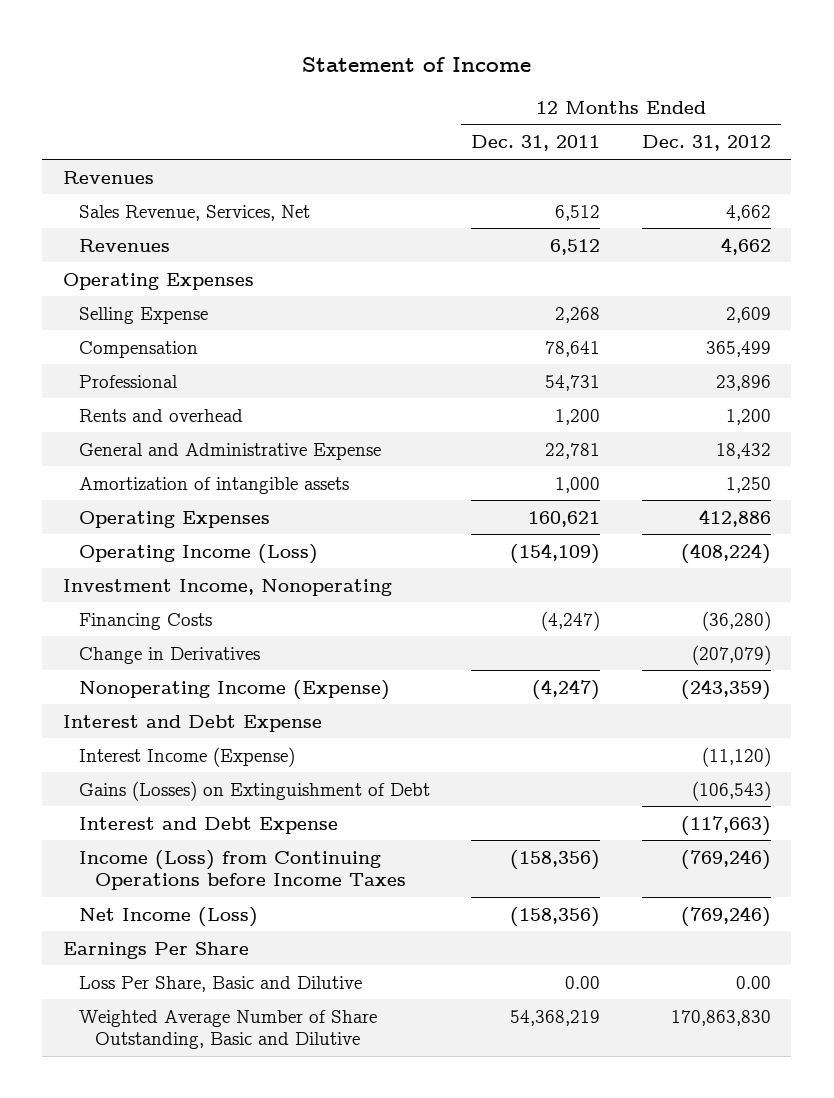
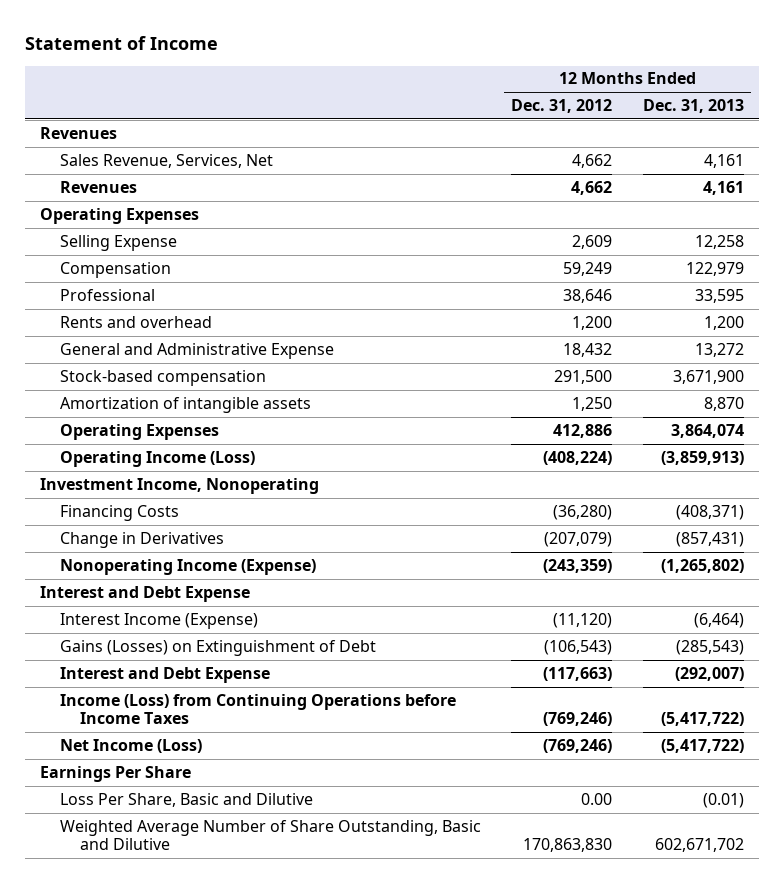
[471,135,601,152] Dec. 31, 2011 -> none
none -> [642,99,744,114] Dec. 31, 2013
[705,340,771,357] 365,499 -> [563,261,613,276] 59,249
[715,374,771,391] 23,896 -> [563,288,613,303] 38,646
none -> [60,369,267,386] Stock-based compensation

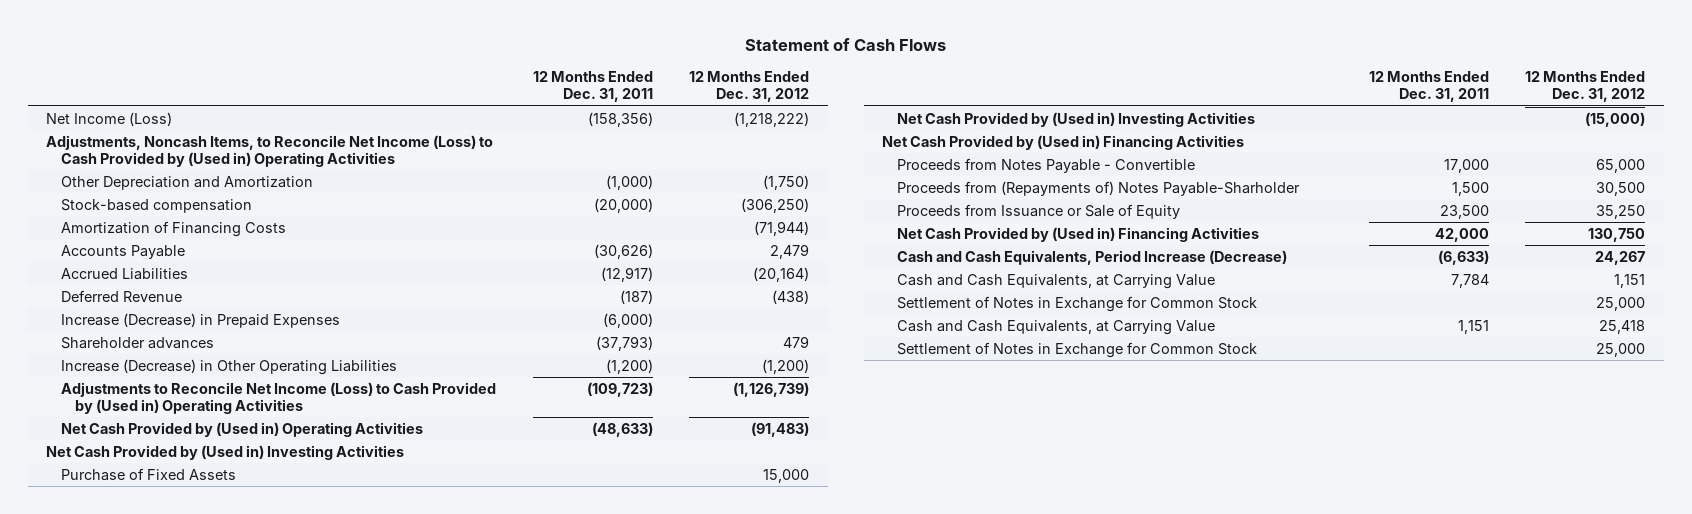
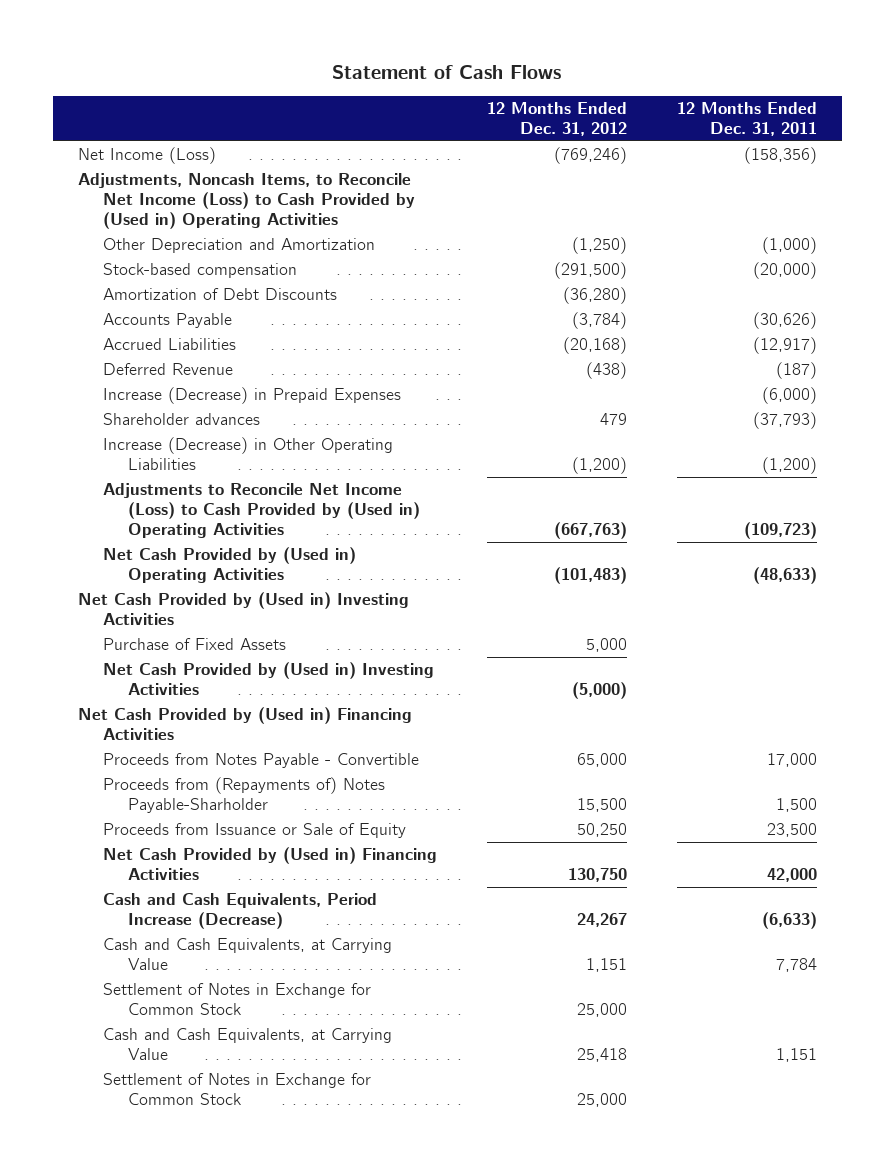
[734,111,810,127] (1,218,222) -> [553,147,627,165] (769,246)
[763,174,810,190] (1,750) -> [571,237,627,255] (1,250)
[741,197,810,213] (306,250) -> [553,262,627,280] (291,500)
[60,220,286,237] Amortization of Financing Costs -> [102,288,337,301] Amortization of Debt Discounts
[754,220,810,236] (71,944) -> [562,287,627,305] (36,280)
[770,243,810,259] 2,479 -> [571,312,627,330] (3,784)
[753,266,810,282] (20,164) -> [562,337,627,355] (20,168)
[733,381,810,397] (1,126,739) -> [553,522,627,540] (667,763)
[751,421,810,437] (91,483) -> [553,567,627,585] (101,483)
[763,468,810,483] 15,000 -> [585,638,627,653] 5,000
[1585,111,1646,127] (15,000) -> [571,682,627,700] (5,000)
[1596,181,1646,196] 30,500 -> [576,798,627,813] 15,500
[1596,204,1646,219] 35,250 -> [576,823,627,838] 50,250

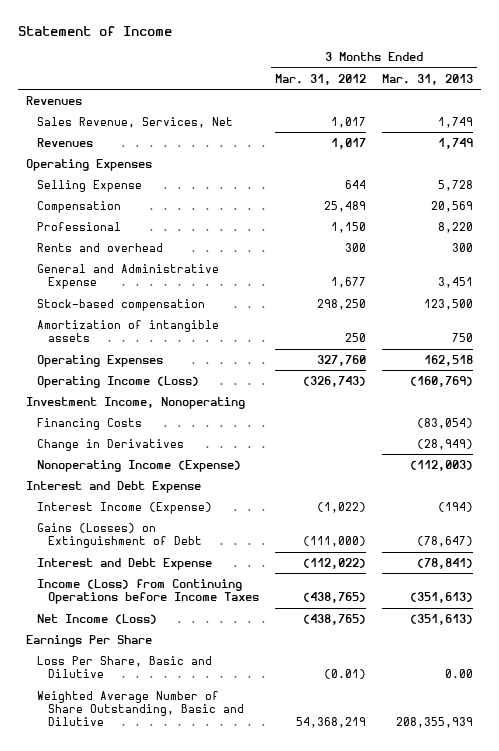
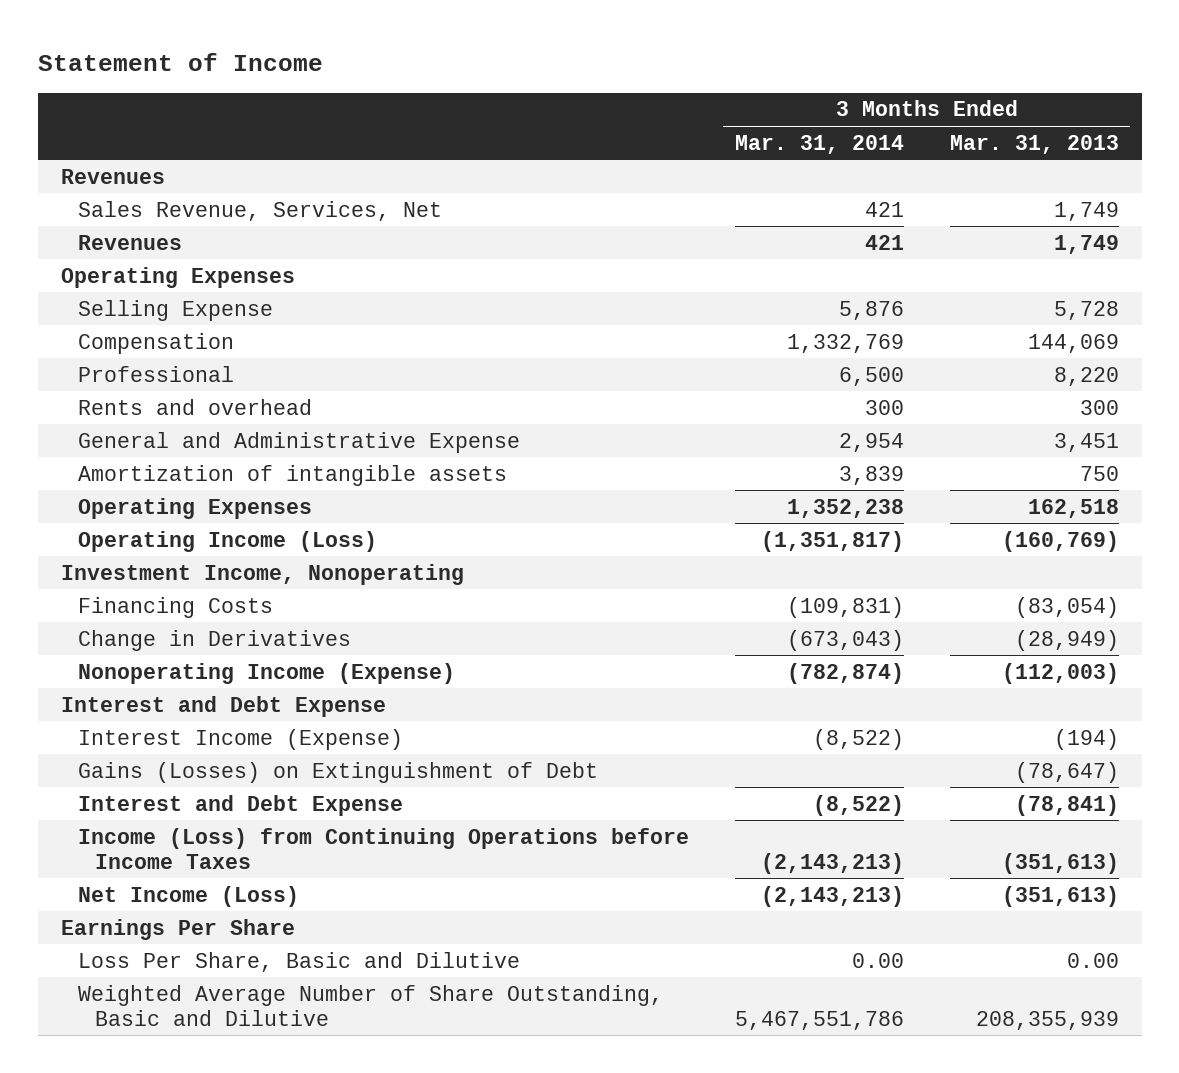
[275,73,367,85] Mar. 31, 2012 -> none
none -> [734,134,904,154] Mar. 31, 2014
[430,200,473,212] 20,569 -> [1027,333,1119,353] 144,069
[37,298,206,311] Stock-based compensation -> none

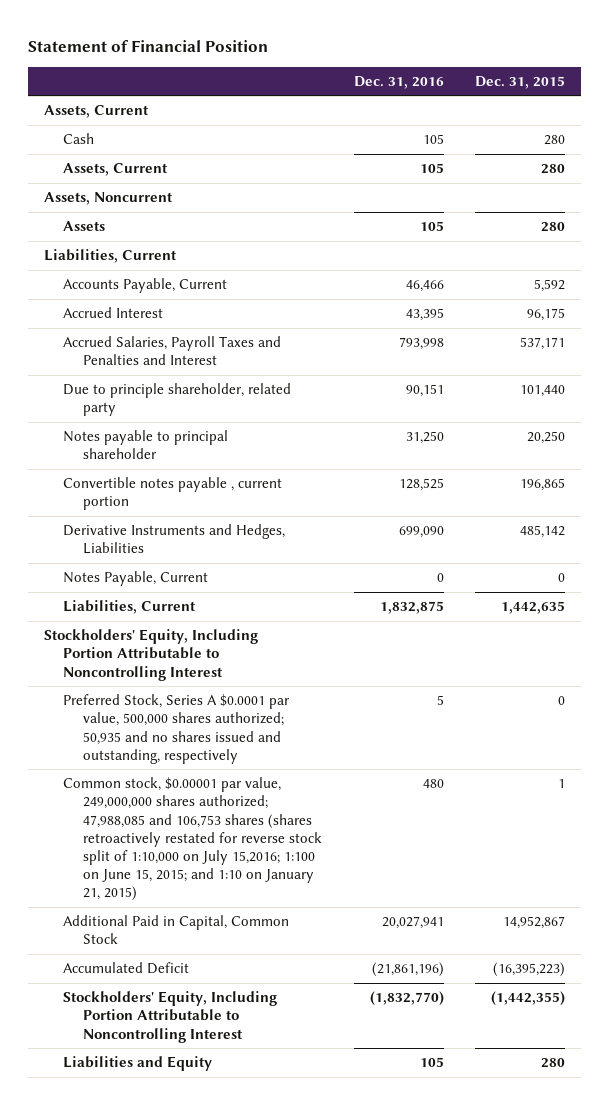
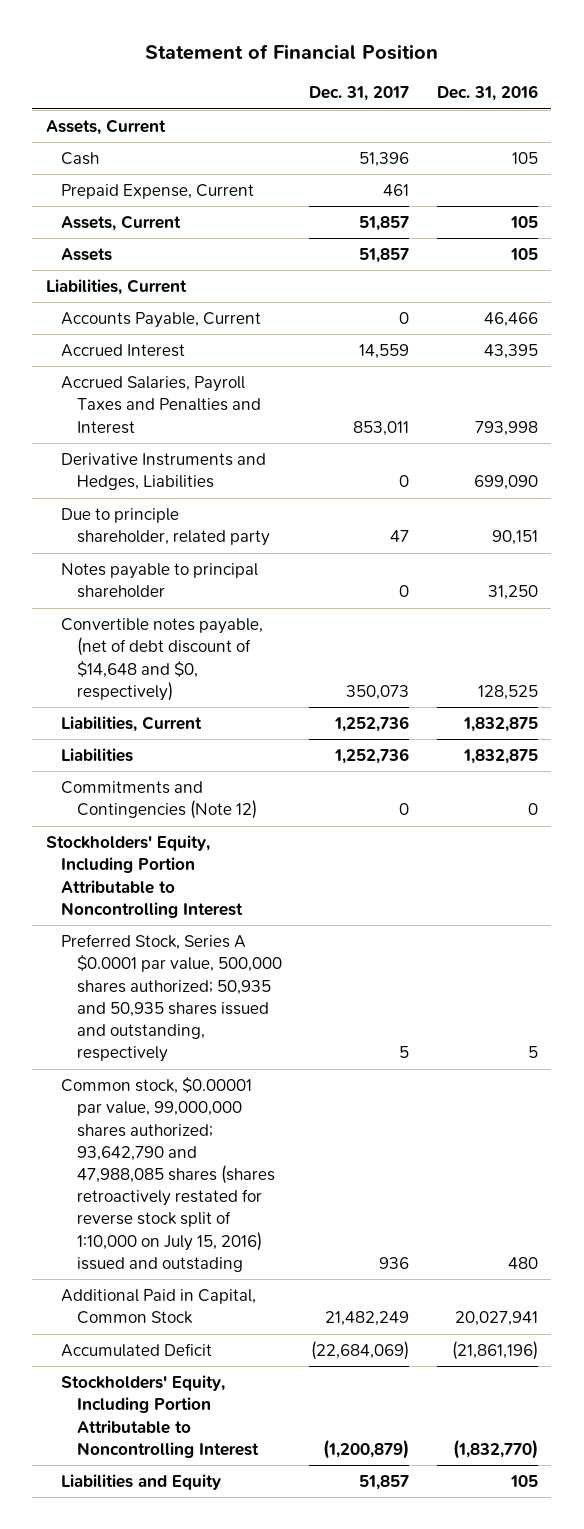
[475,75,566,89] Dec. 31, 2015 -> none
none -> [309,86,410,102] Dec. 31, 2017
none -> [61,184,255,200] Prepaid Expense, Current
[44,192,174,206] Assets, Noncurrent -> none
[63,524,286,555] Derivative Instruments and Hedges, Liabilities -> [61,453,267,491] Derivative Instruments and Hedges, Liabilities
[63,571,209,587] Notes Payable, Current -> none
[63,477,283,511] Convertible notes payable , current portion -> [61,618,264,701] Convertible notes payable, (net of debt discount of $14,648 and $0, respectively)
none -> [61,748,134,763] Liabilities
none -> [61,781,258,820] Commitments and Contingencies (Note 12)
[63,694,291,764] Preferred Stock, Series A $0.0001 par value, 500,000 shares authorized; 50,935 and no shares issued and outstanding, respectively -> [61,934,283,1063] Preferred Stock, Series A $0.0001 par value, 500,000 shares authorized; 50,935 and 50,935 shares issued and outstanding, respectively
[63,777,322,902] Common stock, $0.00001 par value, 249,000,000 shares authorized; 47,988,085 and 106,753 shares (shares retroactively restated for reverse stock split of 1:10,000 on July 15,2016; 1:100 on June 15, 2015; and 1:10 on January 21, 2015) -> [61,1077,276,1272] Common stock, $0.00001 par value, 99,000,000 shares authorized; 93,642,790 and 47,988,085 shares (shares retroactively restated for reverse stock split of 1:10,000 on July 15, 2016) issued and outstading

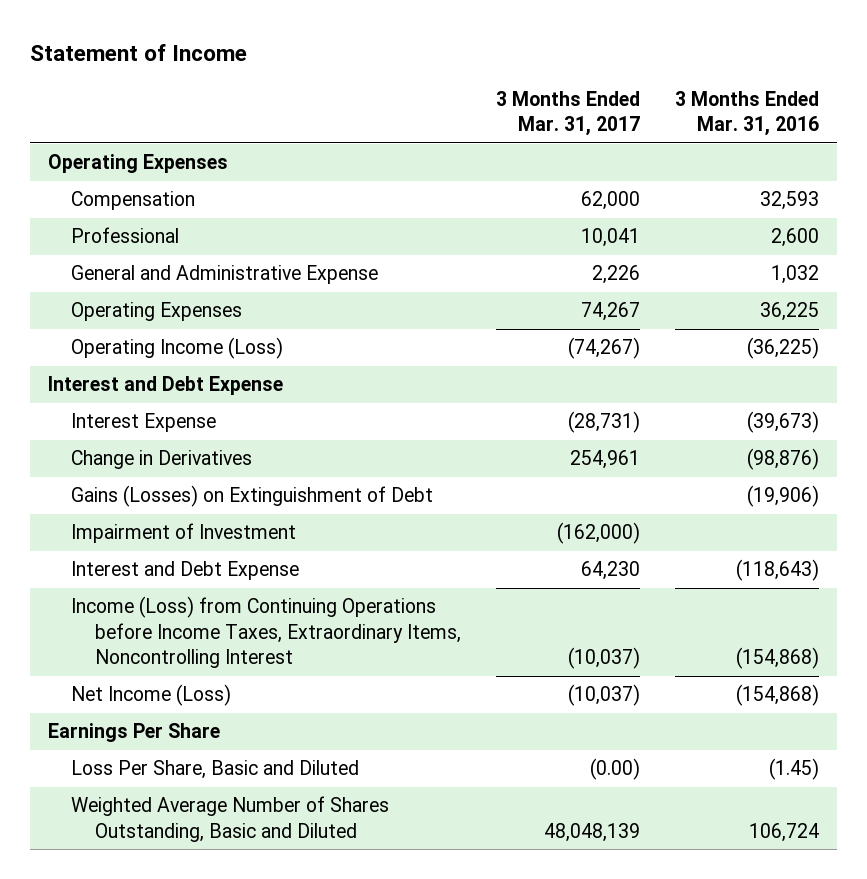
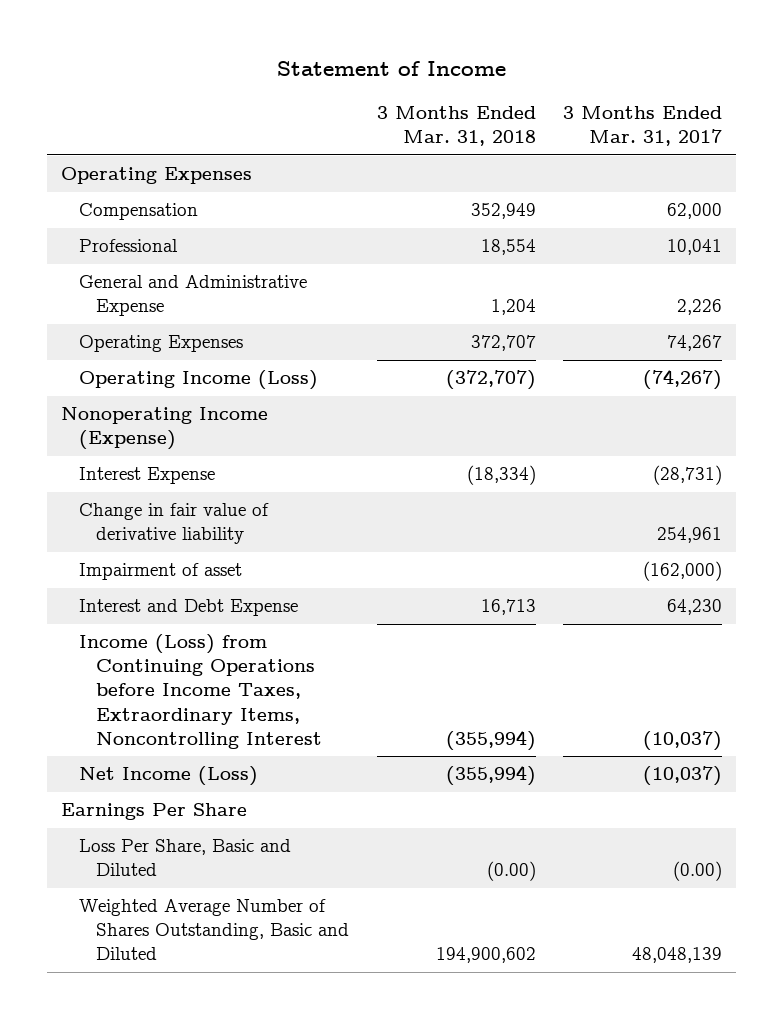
[675,90,820,137] 3 Months Ended Mar. 31, 2016 -> none
none -> [376,106,536,147] 3 Months Ended Mar. 31, 2018
[47,376,283,396] Interest and Debt Expense -> none
none -> [60,407,268,451] Nonoperating Income (Expense)
[71,485,434,508] Gains (Losses) on Extinguishment of Debt -> none
[71,450,253,470] Change in Derivatives -> [78,503,269,545] Change in fair value of derivative liability
[71,523,297,544] Impairment of Investment -> [78,563,242,581] Impairment of asset

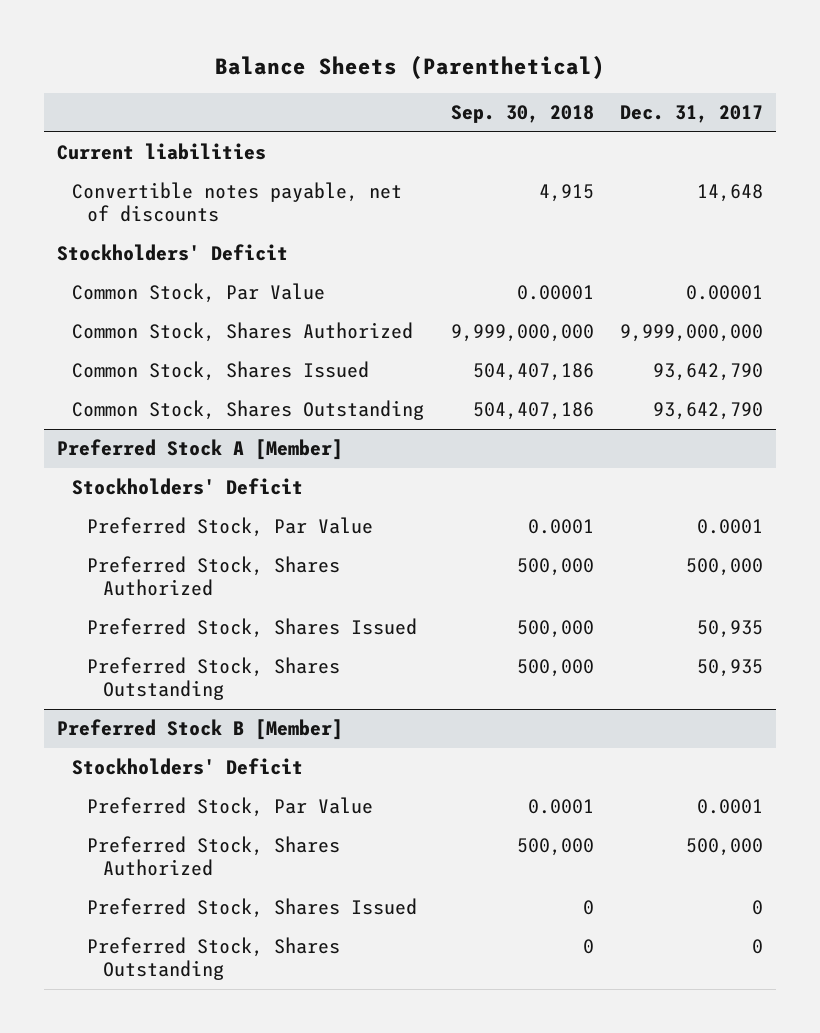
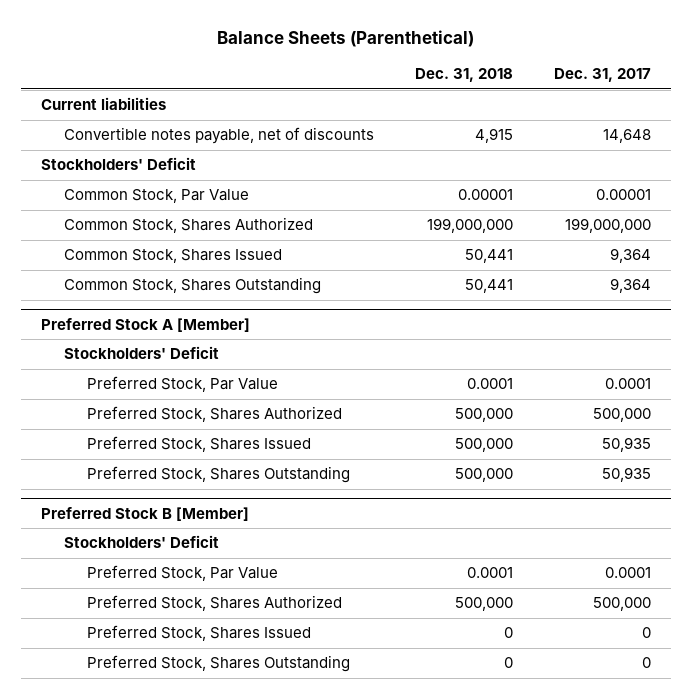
[450,105,594,124] Sep. 30, 2018 -> none
none -> [414,67,513,82] Dec. 31, 2018
[620,324,764,343] 9,999,000,000 -> [564,218,651,234] 199,000,000
[653,363,764,382] 93,642,790 -> [609,248,651,264] 9,364
[653,402,764,421] 93,642,790 -> [609,278,651,294] 9,364

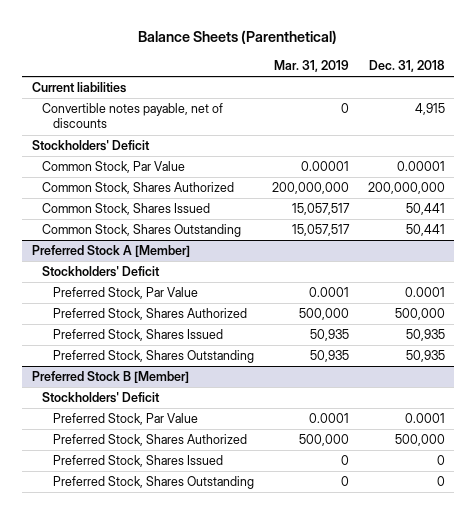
[553,67,651,82] Dec. 31, 2017 -> none
none -> [274,60,350,73] Mar. 31, 2019
[426,218,513,234] 199,000,000 -> [367,182,445,195] 200,000,000
[454,438,513,453] 500,000 -> [405,329,445,342] 50,935
[454,468,513,483] 500,000 -> [405,350,445,363] 50,935

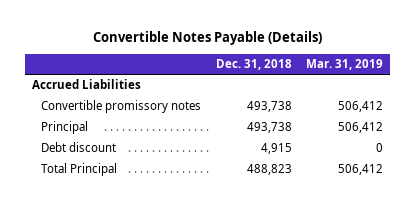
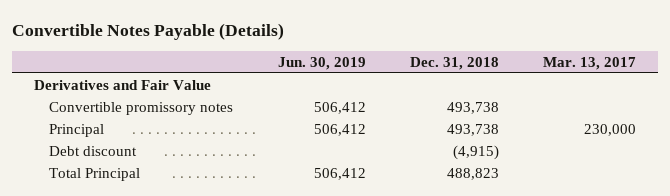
[306,58,384,70] Mar. 31, 2019 -> none
none -> [277,56,366,70] Jun. 30, 2019
none -> [542,56,636,70] Mar. 13, 2017
[31,79,141,90] Accrued Liabilities -> [34,79,212,90] Derivatives and Fair Value
[260,143,292,155] 4,915 -> [452,144,499,160] (4,915)

